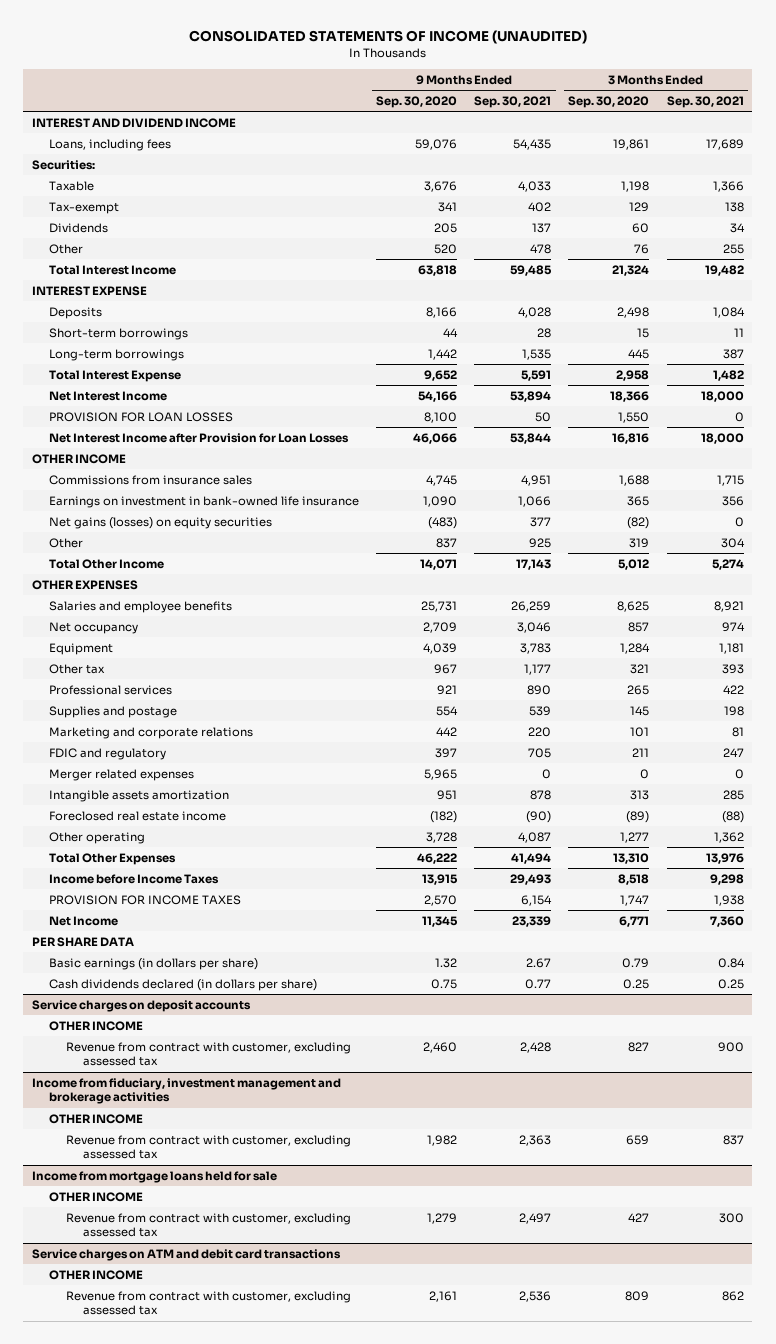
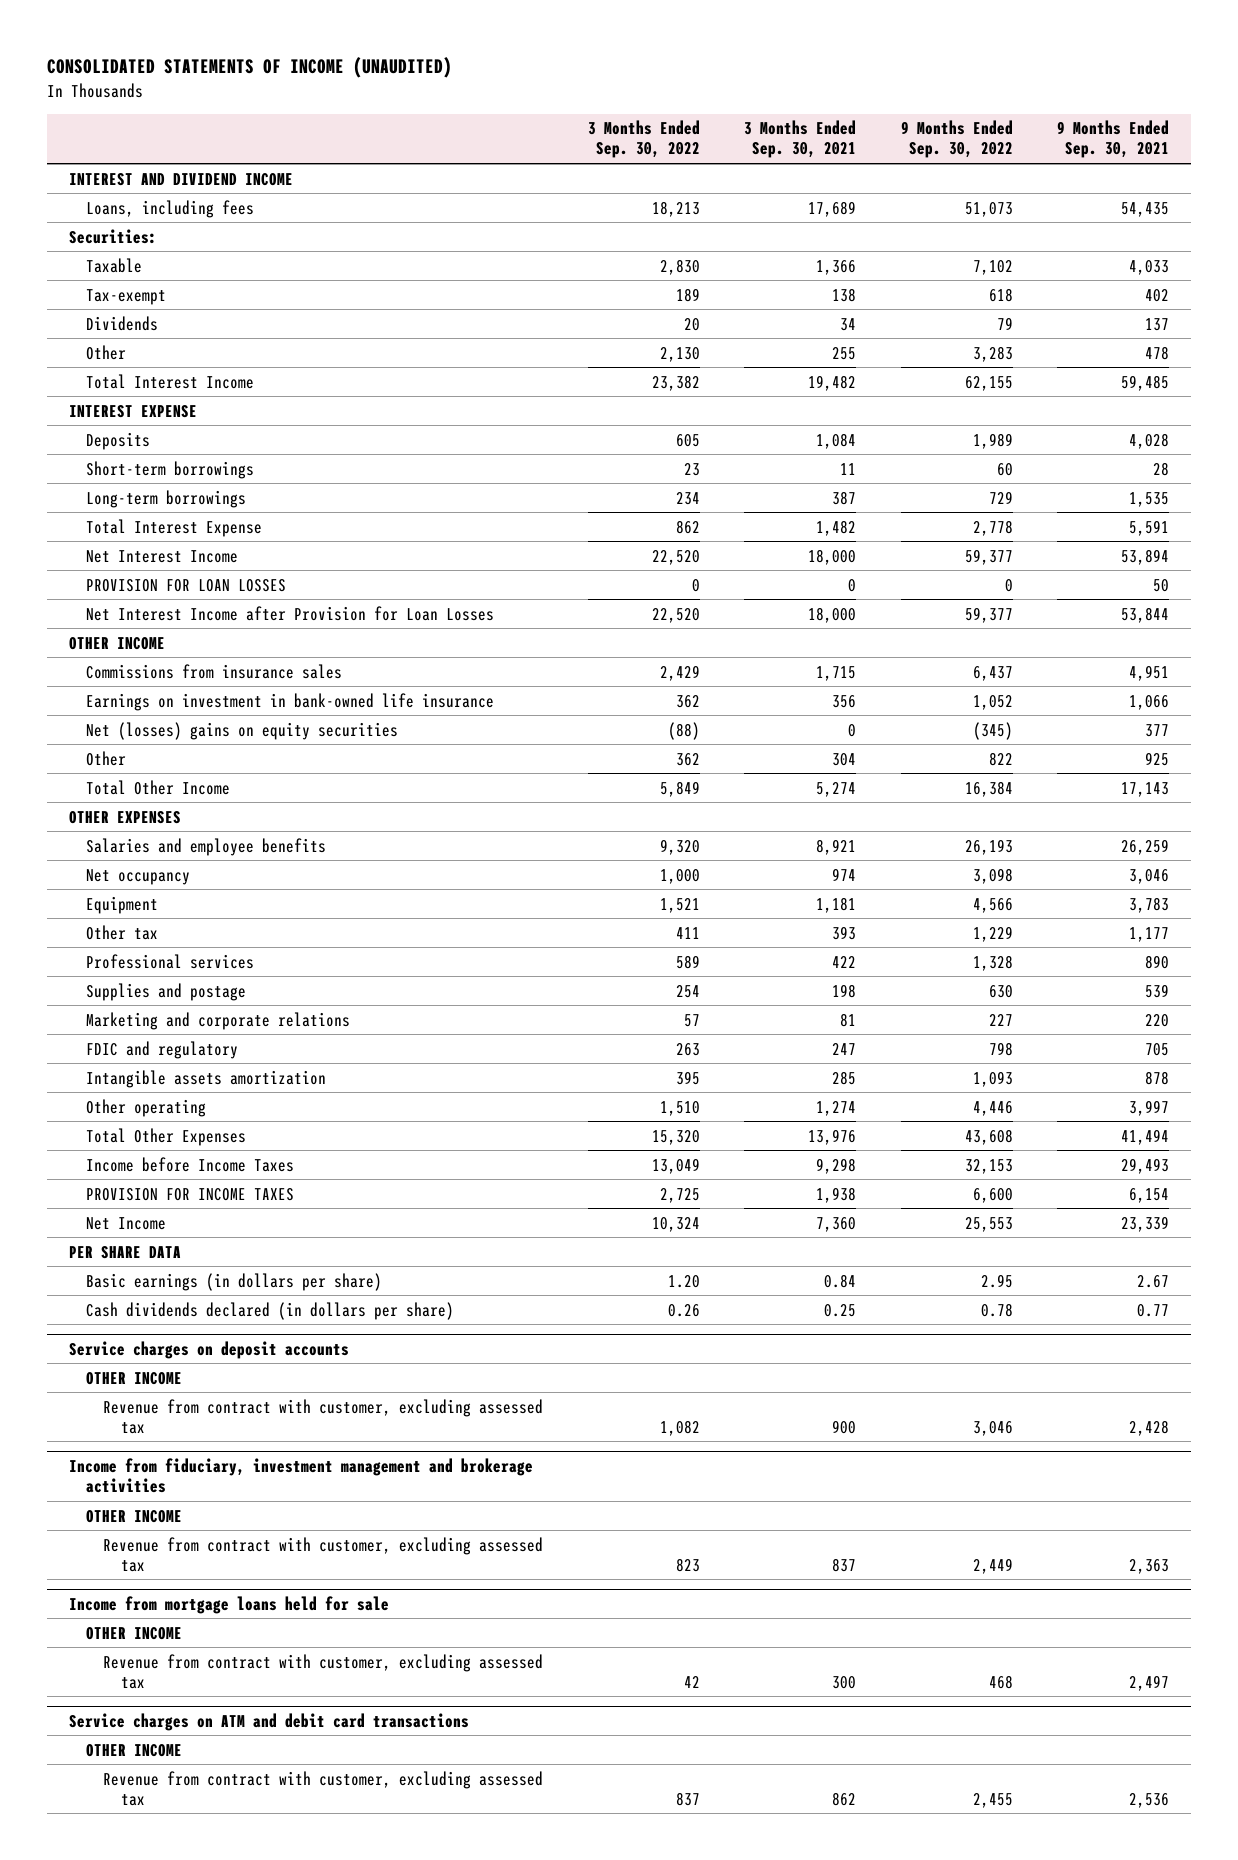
[376,95,458,108] Sep. 30, 2020 -> none
[568,95,650,108] Sep. 30, 2020 -> none
none -> [587,120,700,159] 3 Months Ended Sep. 30, 2022
none -> [900,120,1013,159] 9 Months Ended Sep. 30, 2022
[49,516,273,529] Net gains (losses) on equity securities -> [86,721,399,740] Net (losses) gains on equity securities
[49,768,195,781] Merger related expenses -> none
[49,810,227,821] Foreclosed real estate income -> none
[518,831,552,843] 4,087 -> [1129,1099,1170,1116] 3,997
[713,831,744,843] 1,362 -> [816,1100,857,1116] 1,274

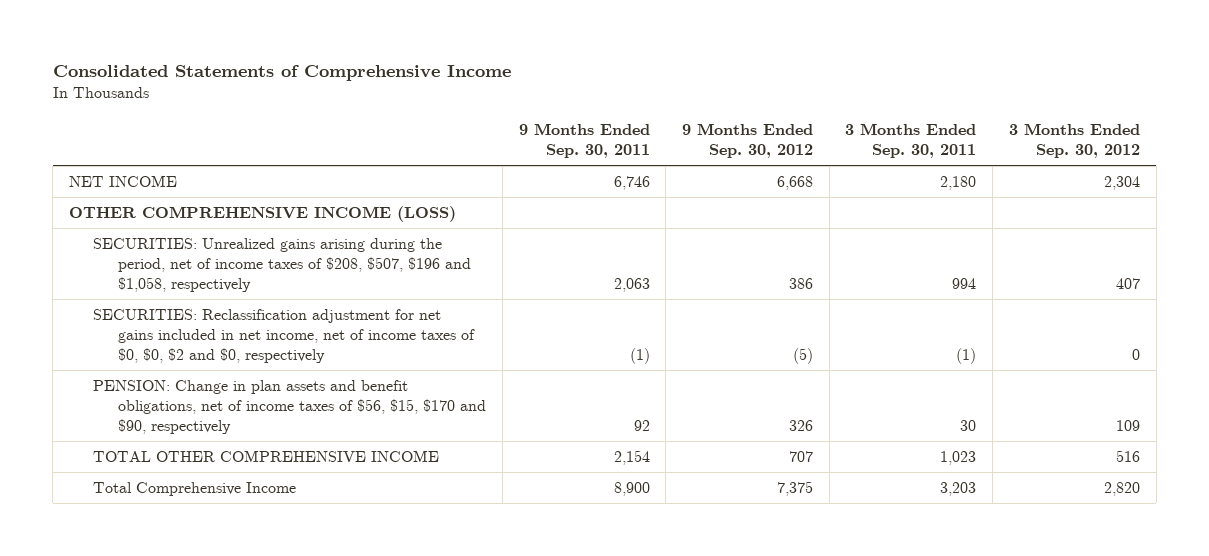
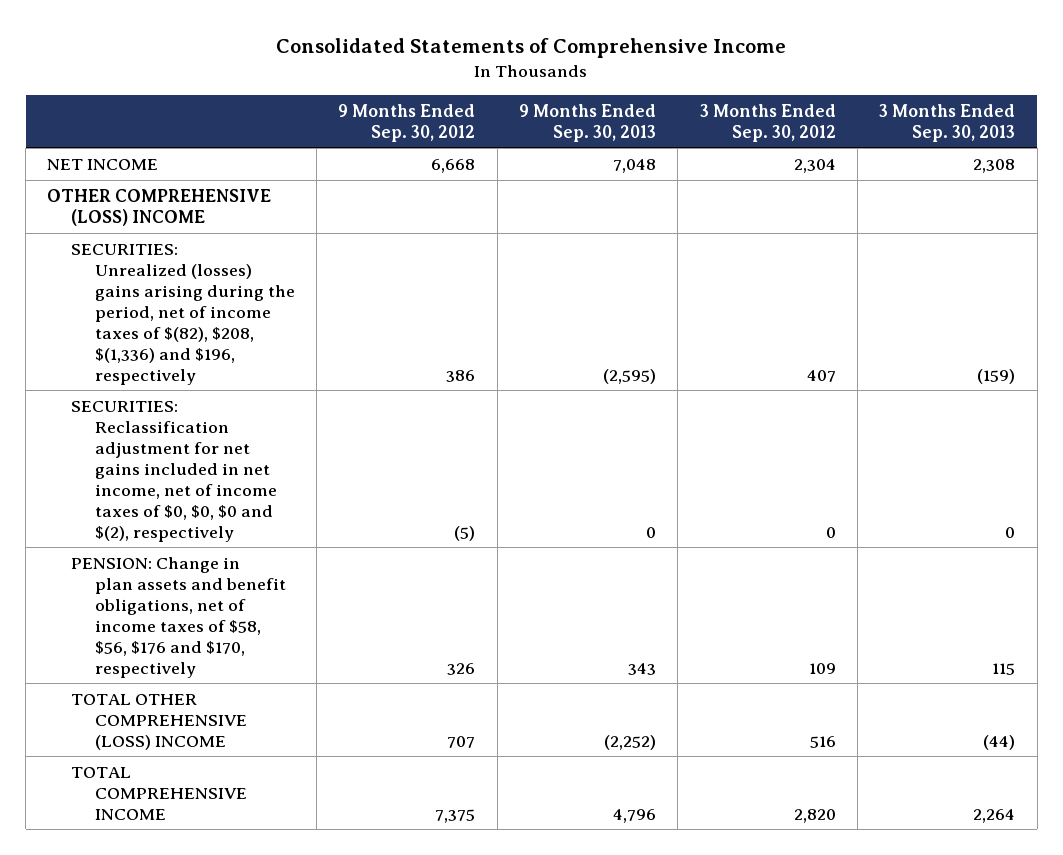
[518,122,650,159] 9 Months Ended Sep. 30, 2011 -> none
[845,122,977,159] 3 Months Ended Sep. 30, 2011 -> none
none -> [518,103,656,142] 9 Months Ended Sep. 30, 2013
none -> [879,103,1016,142] 3 Months Ended Sep. 30, 2013
[68,205,456,222] OTHER COMPREHENSIVE INCOME (LOSS) -> [47,188,272,226] OTHER COMPREHENSIVE (LOSS) INCOME
[93,237,472,293] SECURITIES: Unrealized gains arising during the period, net of income taxes of $208, $507, $196 and $1,058, respectively -> [70,243,295,385] SECURITIES: Unrealized (losses) gains arising during the period, net of income taxes of $(82), $208, $(1,336) and $196, respectively
[93,308,476,364] SECURITIES: Reclassification adjustment for net gains included in net income, net of income taxes of $0, $0, $2 and $0, respectively -> [70,400,277,542] SECURITIES: Reclassification adjustment for net gains included in net income, net of income taxes of $0, $0, $0 and $(2), respectively
[93,379,487,435] PENSION: Change in plan assets and benefit obligations, net of income taxes of $56, $15, $170 and $90, respectively -> [70,556,286,678] PENSION: Change in plan assets and benefit obligations, net of income taxes of $58, $56, $176 and $170, respectively
[93,449,440,462] TOTAL OTHER COMPREHENSIVE INCOME -> [70,693,247,750] TOTAL OTHER COMPREHENSIVE (LOSS) INCOME
[93,481,297,496] Total Comprehensive Income -> [70,766,247,820] TOTAL COMPREHENSIVE INCOME

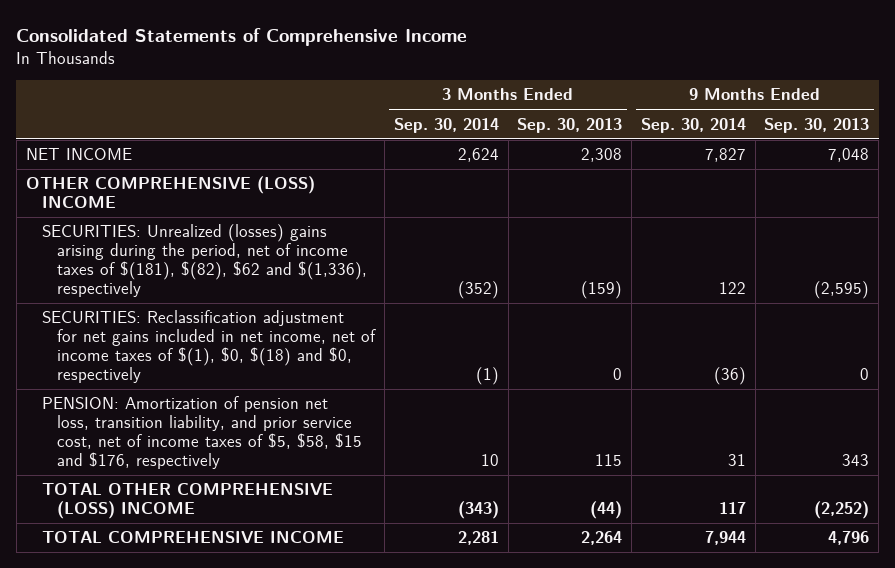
[338,103,476,142] 9 Months Ended Sep. 30, 2012 -> none
[699,103,836,142] 3 Months Ended Sep. 30, 2012 -> none
none -> [393,117,499,133] Sep. 30, 2014
none -> [640,117,746,133] Sep. 30, 2014
[70,243,295,385] SECURITIES: Unrealized (losses) gains arising during the period, net of income taxes of $(82), $208, $(1,336) and $196, respectively -> [41,224,368,298] SECURITIES: Unrealized (losses) gains arising during the period, net of income taxes of $(181), $(82), $62 and $(1,336), respectively
[70,400,277,542] SECURITIES: Reclassification adjustment for net gains included in net income, net of income taxes of $0, $0, $0 and $(2), respectively -> [41,310,377,384] SECURITIES: Reclassification adjustment for net gains included in net income, net of income taxes of $(1), $0, $(18) and $0, respectively
[70,556,286,678] PENSION: Change in plan assets and benefit obligations, net of income taxes of $58, $56, $176 and $170, respectively -> [41,396,363,470] PENSION: Amortization of pension net loss, transition liability, and prior service cost, net of income taxes of $5, $58, $15 and $176, respectively

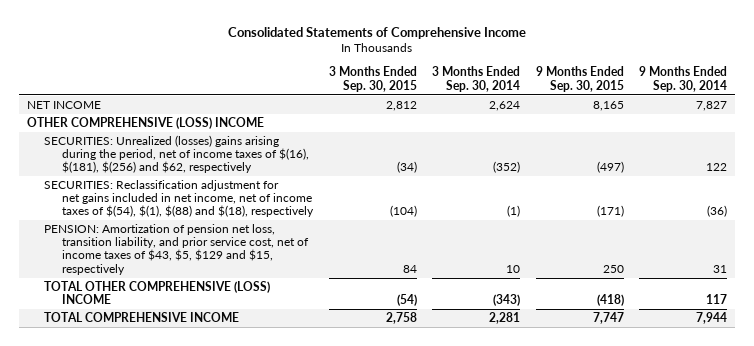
[517,117,623,133] Sep. 30, 2013 -> none
[764,117,870,133] Sep. 30, 2013 -> none
none -> [328,66,417,92] 3 Months Ended Sep. 30, 2015
none -> [535,66,624,92] 9 Months Ended Sep. 30, 2015
[41,224,368,298] SECURITIES: Unrealized (losses) gains arising during the period, net of income taxes of $(181), $(82), $62 and $(1,336), respectively -> [44,135,309,174] SECURITIES: Unrealized (losses) gains arising during the period, net of income taxes of $(16), $(181), $(256) and $62, respectively
[41,310,377,384] SECURITIES: Reclassification adjustment for net gains included in net income, net of income taxes of $(1), $0, $(18) and $0, respectively -> [44,180,314,218] SECURITIES: Reclassification adjustment for net gains included in net income, net of income taxes of $(54), $(1), $(88) and $(18), respectively
[41,396,363,470] PENSION: Amortization of pension net loss, transition liability, and prior service cost, net of income taxes of $5, $58, $15 and $176, respectively -> [44,224,309,275] PENSION: Amortization of pension net loss, transition liability, and prior service cost, net of income taxes of $43, $5, $129 and $15, respectively

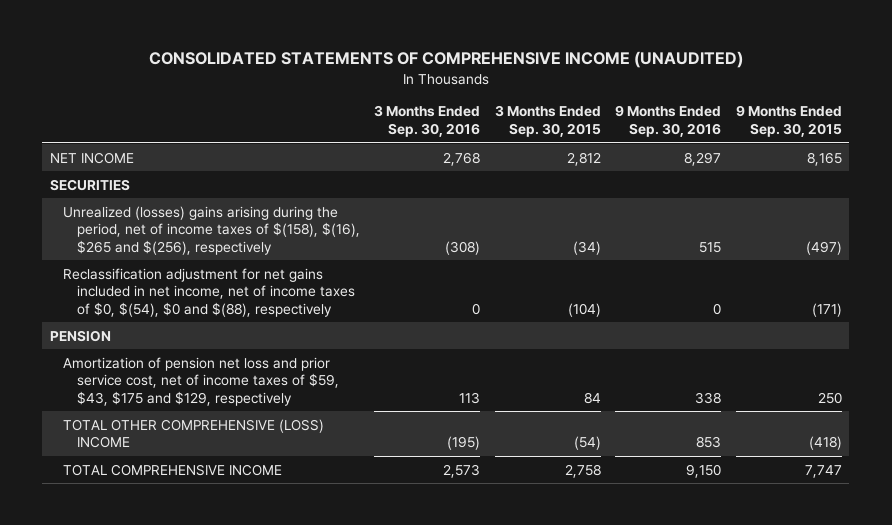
[228,26,527,39] Consolidated Statements of Comprehensive Income -> [148,51,743,69] CONSOLIDATED STATEMENTS OF COMPREHENSIVE INCOME (UNAUDITED)
[432,66,521,92] 3 Months Ended Sep. 30, 2014 -> none
[639,66,728,92] 9 Months Ended Sep. 30, 2014 -> none
none -> [374,105,481,137] 3 Months Ended Sep. 30, 2016
none -> [615,105,722,137] 9 Months Ended Sep. 30, 2016
[26,117,264,130] OTHER COMPREHENSIVE (LOSS) INCOME -> none
none -> [49,178,130,191] SECURITIES
[44,135,309,174] SECURITIES: Unrealized (losses) gains arising during the period, net of income taxes of $(16), $(181), $(256) and $62, respectively -> [63,205,360,255] Unrealized (losses) gains arising during the period, net of income taxes of $(158), $(16), $265 and $(256), respectively
[44,180,314,218] SECURITIES: Reclassification adjustment for net gains included in net income, net of income taxes of $(54), $(1), $(88) and $(18), respectively -> [63,267,355,317] Reclassification adjustment for net gains included in net income, net of income taxes of $0, $(54), $0 and $(88), respectively
none -> [49,329,111,342] PENSION
[44,224,309,275] PENSION: Amortization of pension net loss, transition liability, and prior service cost, net of income taxes of $43, $5, $129 and $15, respectively -> [63,356,339,406] Amortization of pension net loss and prior service cost, net of income taxes of $59, $43, $175 and $129, respectively

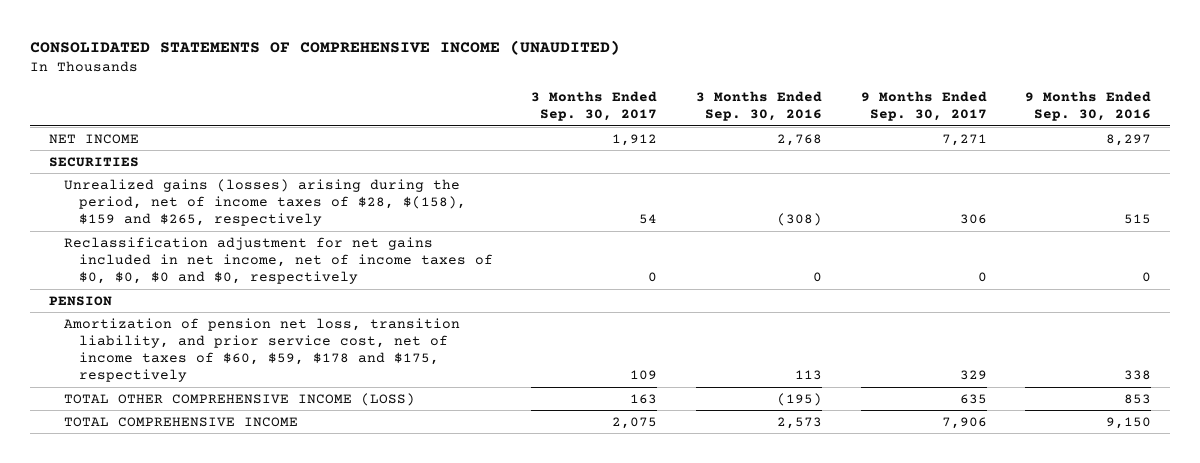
[494,105,601,137] 3 Months Ended Sep. 30, 2015 -> none
[735,105,842,137] 9 Months Ended Sep. 30, 2015 -> none
none -> [531,91,658,122] 3 Months Ended Sep. 30, 2017
none -> [860,91,987,122] 9 Months Ended Sep. 30, 2017
[63,205,360,255] Unrealized (losses) gains arising during the period, net of income taxes of $(158), $(16), $265 and $(256), respectively -> [63,178,466,227] Unrealized gains (losses) arising during the period, net of income taxes of $28, $(158), $159 and $265, respectively
[63,267,355,317] Reclassification adjustment for net gains included in net income, net of income taxes of $0, $(54), $0 and $(88), respectively -> [63,236,493,285] Reclassification adjustment for net gains included in net income, net of income taxes of $0, $0, $0 and $0, respectively
[63,356,339,406] Amortization of pension net loss and prior service cost, net of income taxes of $59, $43, $175 and $129, respectively -> [63,317,460,383] Amortization of pension net loss, transition liability, and prior service cost, net of income taxes of $60, $59, $178 and $175, respectively
[63,418,325,449] TOTAL OTHER COMPREHENSIVE (LOSS) INCOME -> [63,392,415,406] TOTAL OTHER COMPREHENSIVE INCOME (LOSS)

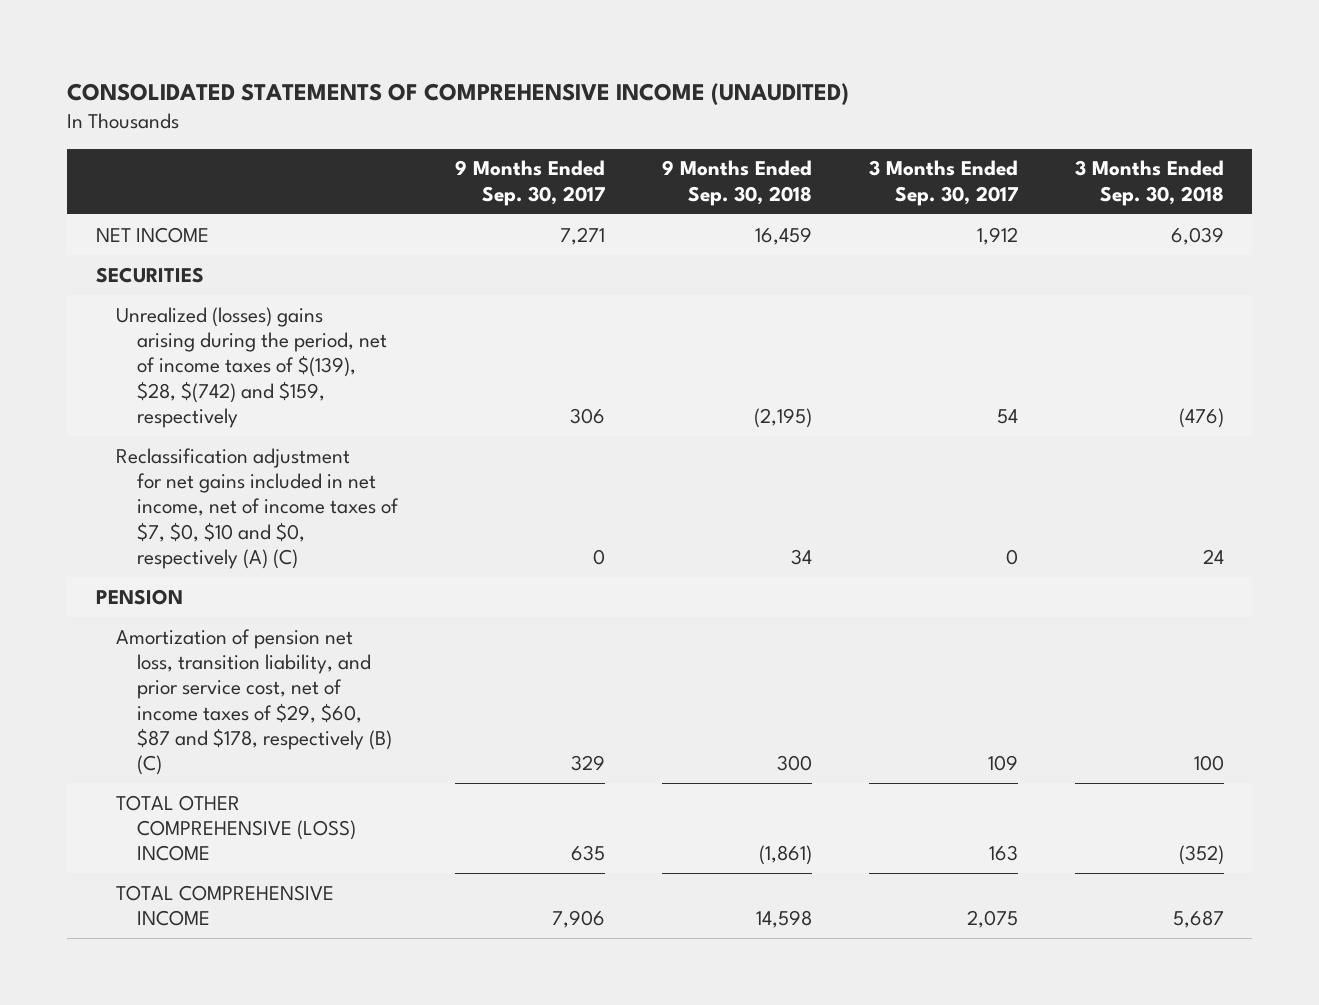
[696,91,823,122] 3 Months Ended Sep. 30, 2016 -> none
[1025,91,1152,122] 9 Months Ended Sep. 30, 2016 -> none
none -> [661,160,812,206] 9 Months Ended Sep. 30, 2018
none -> [1074,160,1224,206] 3 Months Ended Sep. 30, 2018
[63,178,466,227] Unrealized gains (losses) arising during the period, net of income taxes of $28, $(158), $159 and $265, respectively -> [116,306,388,428] Unrealized (losses) gains arising during the period, net of income taxes of $(139), $28, $(742) and $159, respectively
[63,236,493,285] Reclassification adjustment for net gains included in net income, net of income taxes of $0, $0, $0 and $0, respectively -> [116,447,400,569] Reclassification adjustment for net gains included in net income, net of income taxes of $7, $0, $10 and $0, respectively (A) (C)
[63,317,460,383] Amortization of pension net loss, transition liability, and prior service cost, net of income taxes of $60, $59, $178 and $175, respectively -> [116,628,393,776] Amortization of pension net loss, transition liability, and prior service cost, net of income taxes of $29, $60, $87 and $178, respectively (B) (C)
[63,392,415,406] TOTAL OTHER COMPREHENSIVE INCOME (LOSS) -> [116,794,357,862] TOTAL OTHER COMPREHENSIVE (LOSS) INCOME

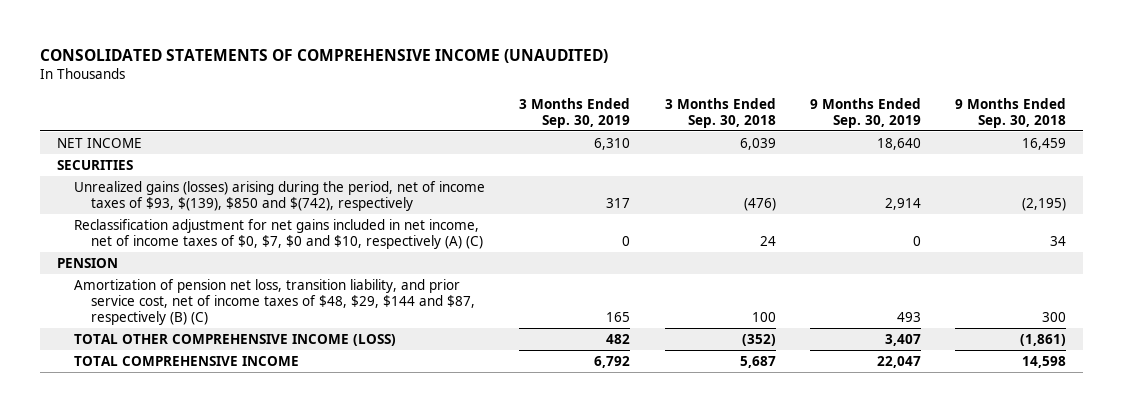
[455,160,606,206] 9 Months Ended Sep. 30, 2017 -> none
[868,160,1018,206] 3 Months Ended Sep. 30, 2017 -> none
none -> [519,97,631,128] 3 Months Ended Sep. 30, 2019
none -> [809,97,921,128] 9 Months Ended Sep. 30, 2019
[116,306,388,428] Unrealized (losses) gains arising during the period, net of income taxes of $(139), $28, $(742) and $159, respectively -> [74,180,486,212] Unrealized gains (losses) arising during the period, net of income taxes of $93, $(139), $850 and $(742), respectively
[116,447,400,569] Reclassification adjustment for net gains included in net income, net of income taxes of $7, $0, $10 and $0, respectively (A) (C) -> [74,218,484,250] Reclassification adjustment for net gains included in net income, net of income taxes of $0, $7, $0 and $10, respectively (A) (C)
[116,628,393,776] Amortization of pension net loss, transition liability, and prior service cost, net of income taxes of $29, $60, $87 and $178, respectively (B) (C) -> [74,278,476,326] Amortization of pension net loss, transition liability, and prior service cost, net of income taxes of $48, $29, $144 and $87, respectively (B) (C)
[116,794,357,862] TOTAL OTHER COMPREHENSIVE (LOSS) INCOME -> [74,333,397,346] TOTAL OTHER COMPREHENSIVE INCOME (LOSS)

